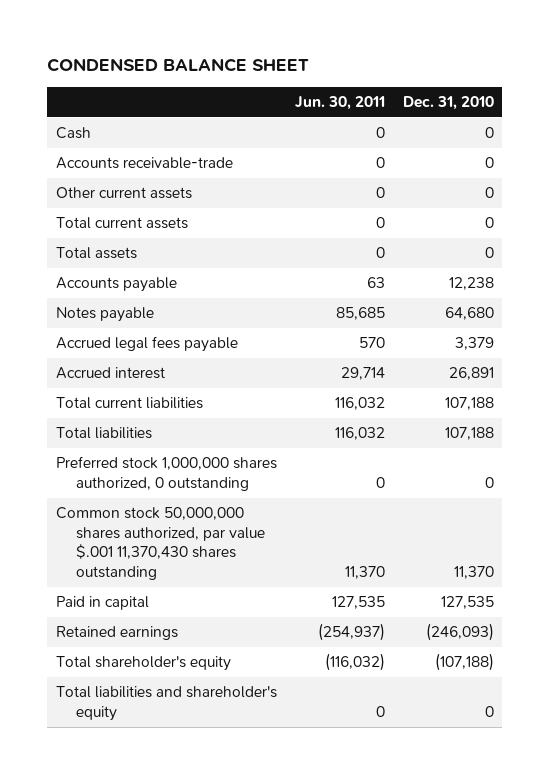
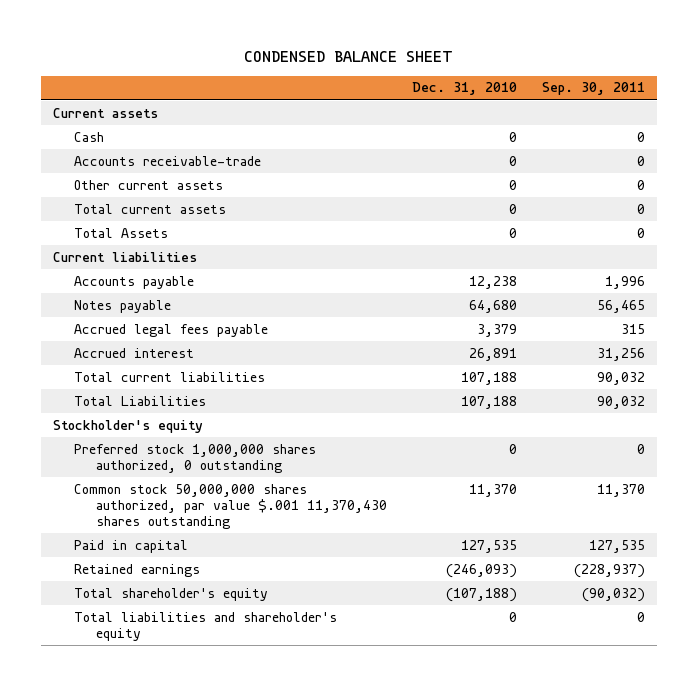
[294,96,385,111] Jun. 30, 2011 -> none
none -> [541,82,645,96] Sep. 30, 2011
none -> [53,107,159,118] Current assets
[55,247,137,260] Total assets -> [74,227,169,238] Total Assets
none -> [53,251,198,262] Current liabilities
[55,427,152,440] Total liabilities -> [74,395,207,406] Total Liabilities
none -> [53,419,204,433] Stockholder's equity

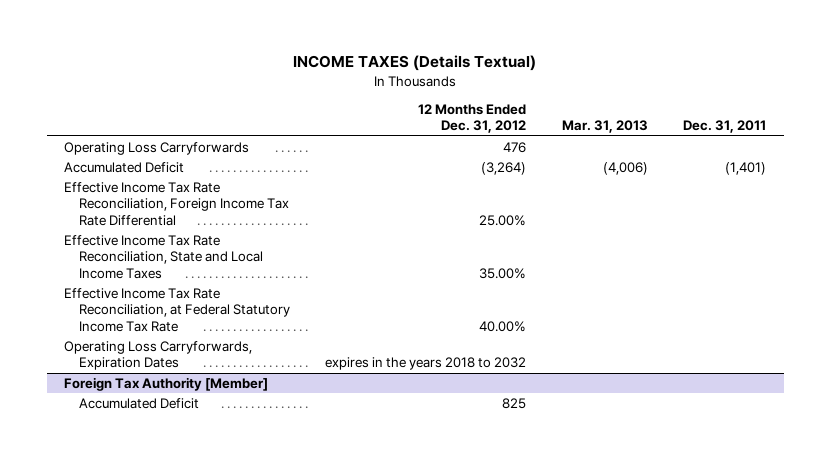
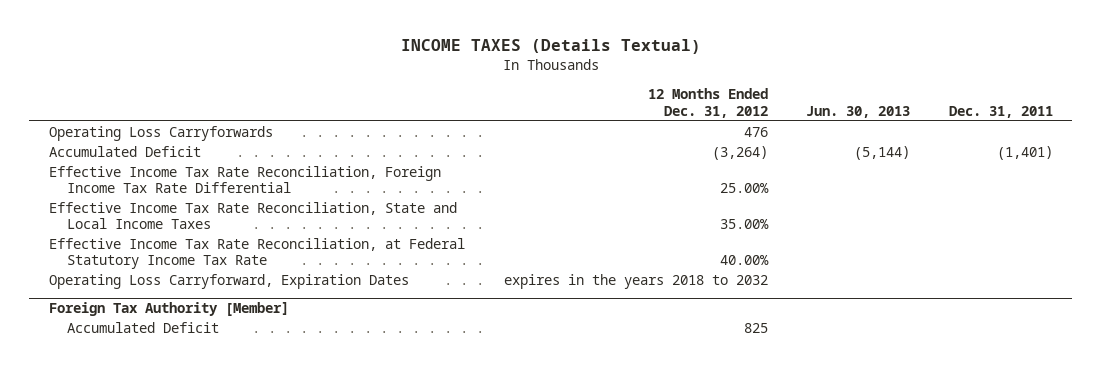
[561,120,648,134] Mar. 31, 2013 -> none
none -> [806,105,911,118] Jun. 30, 2013
[64,340,253,371] Operating Loss Carryforwards, Expiration Dates -> [48,274,409,290] Operating Loss Carryforward, Expiration Dates

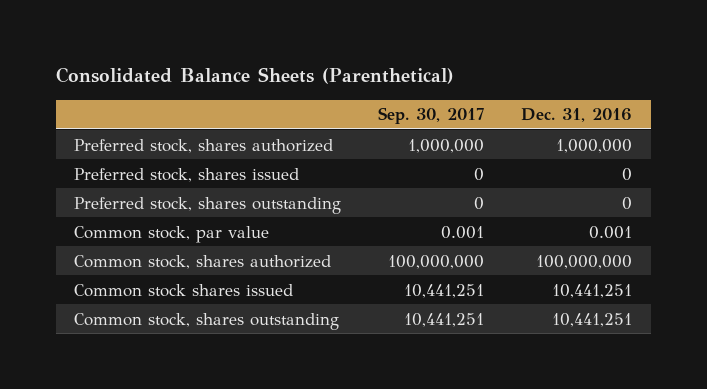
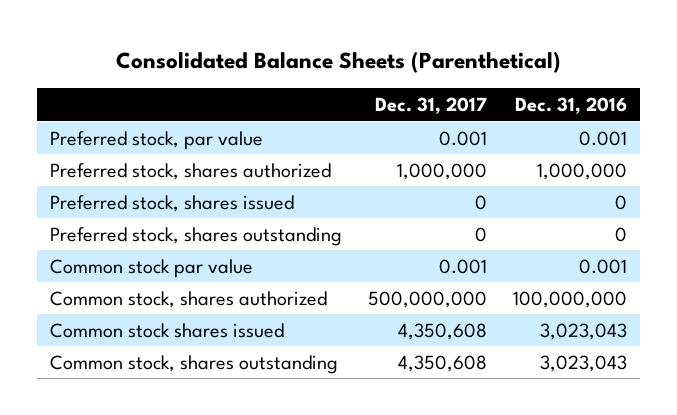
[378,107,485,125] Sep. 30, 2017 -> none
none -> [375,97,488,115] Dec. 31, 2017
none -> [50,130,264,150] Preferred stock, par value
[74,225,270,243] Common stock, par value -> [50,258,254,278] Common stock par value
[552,283,633,298] 10,441,251 -> [540,322,628,340] 3,023,043
[552,312,633,327] 10,441,251 -> [540,354,628,372] 3,023,043

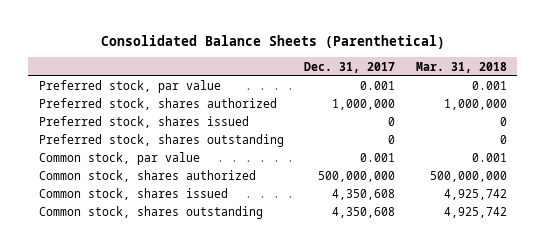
[515,97,628,115] Dec. 31, 2016 -> none
none -> [415,61,507,73] Mar. 31, 2018
[50,258,254,278] Common stock par value -> [38,152,200,166] Common stock, par value
[50,322,285,338] Common stock shares issued -> [38,188,228,201] Common stock, shares issued

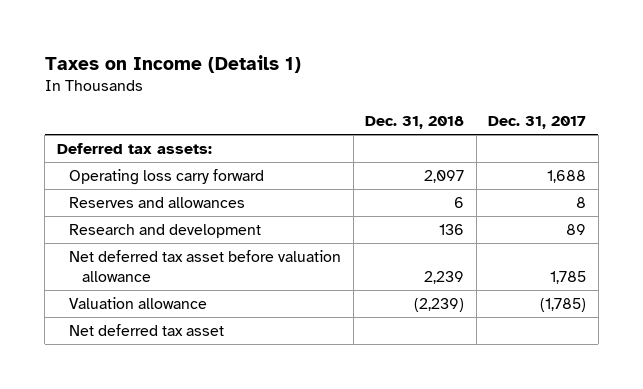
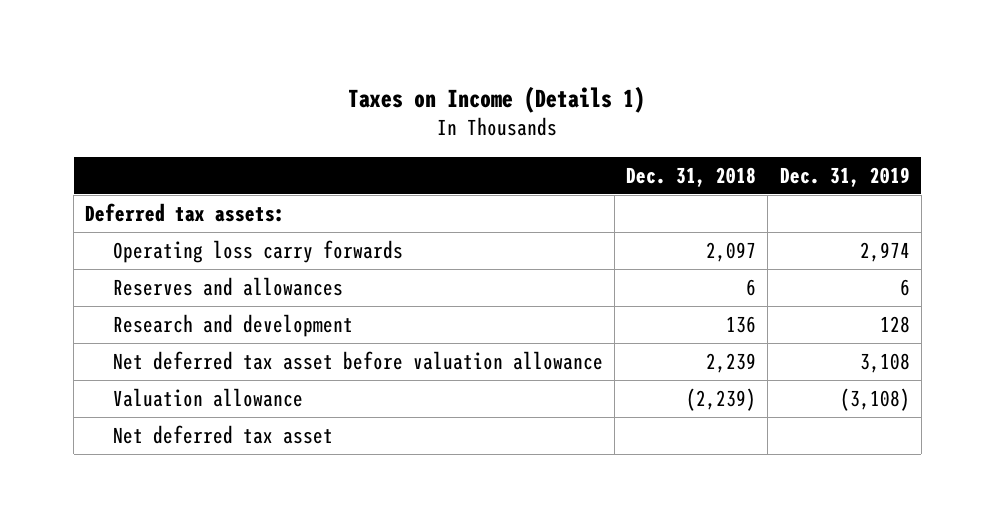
[488,116,587,130] Dec. 31, 2017 -> none
none -> [779,166,910,187] Dec. 31, 2019
[69,168,265,185] Operating loss carry forward -> [113,239,404,263] Operating loss carry forwards

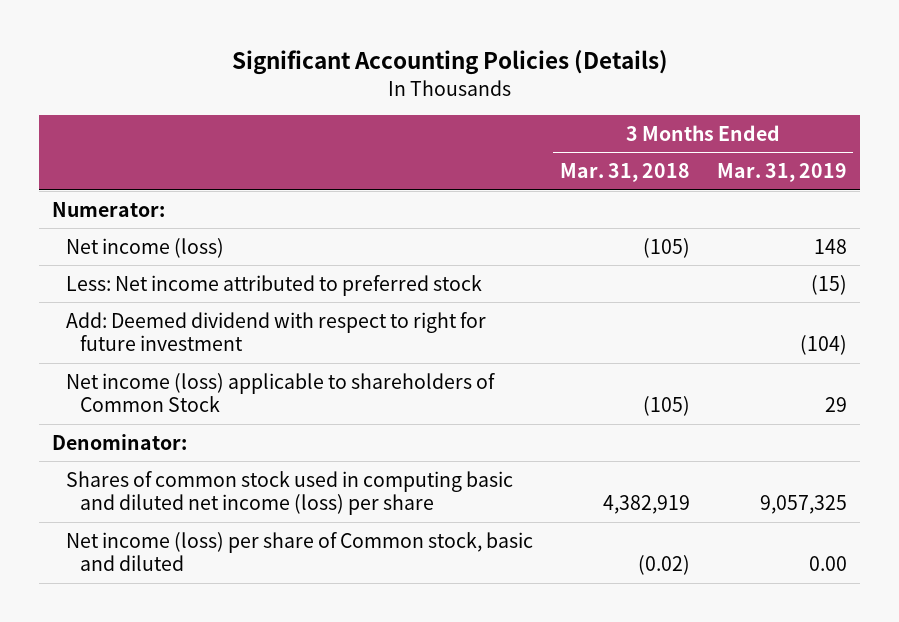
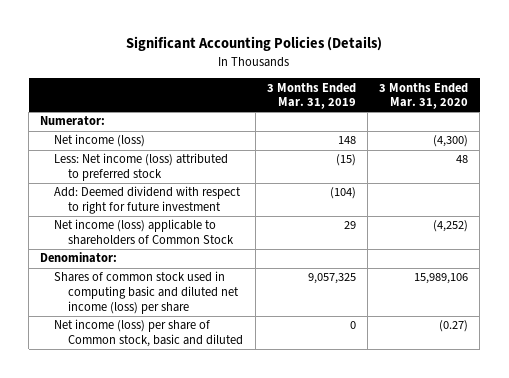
[560,163,691,183] Mar. 31, 2018 -> none
none -> [379,82,469,110] 3 Months Ended Mar. 31, 2020
[66,274,483,296] Less: Net income attributed to preferred stock -> [54,153,229,182] Less: Net income (loss) attributed to preferred stock
[808,556,847,572] 0.00 -> [349,321,356,330] 0

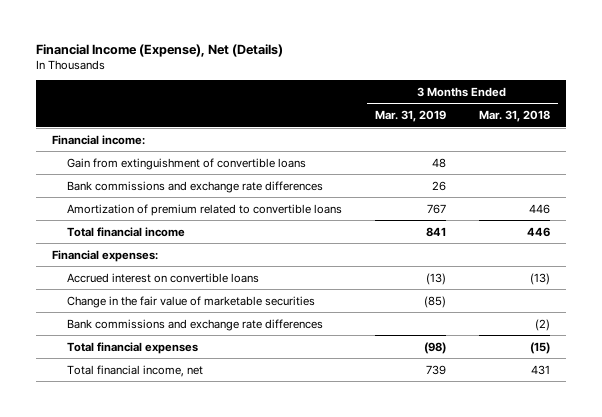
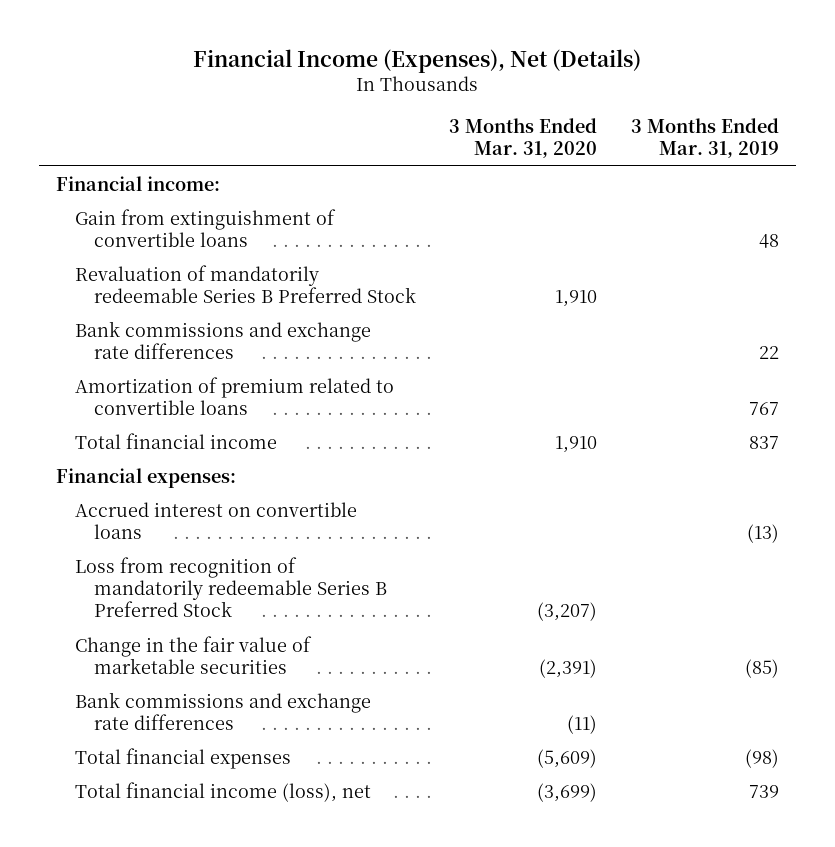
[35,43,283,57] Financial Income (Expense), Net (Details) -> [193,48,642,73] Financial Income (Expenses), Net (Details)
[478,110,550,123] Mar. 31, 2018 -> none
none -> [449,117,598,159] 3 Months Ended Mar. 31, 2020
none -> [74,264,416,303] Revaluation of mandatorily redeemable Series B Preferred Stock
[431,180,446,191] 26 -> [758,345,779,359] 22
[425,226,446,237] 841 -> [748,435,779,449] 837
none -> [74,556,387,618] Loss from recognition of mandatorily redeemable Series B Preferred Stock
[66,364,203,377] Total financial income, net -> [74,781,371,802] Total financial income (loss), net

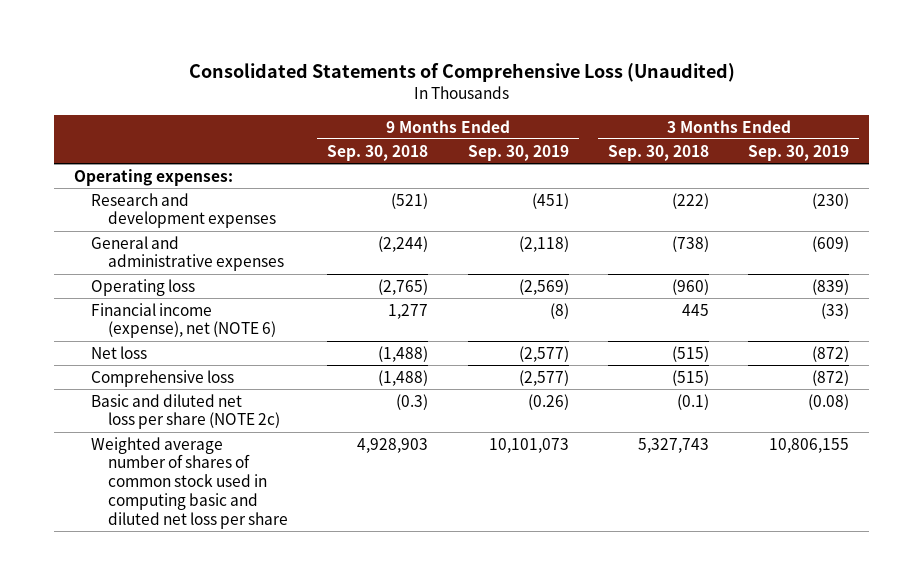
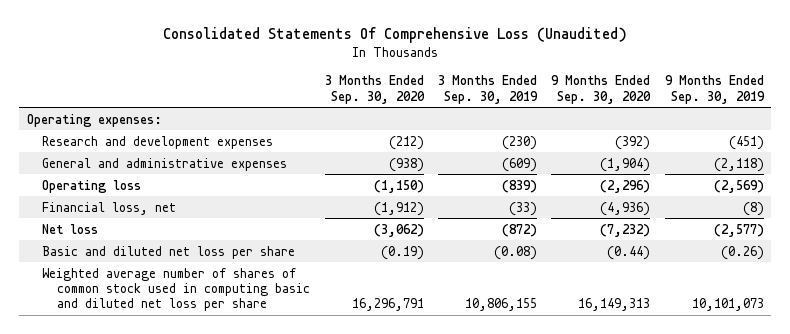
[188,63,735,83] Consolidated Statements of Comprehensive Loss (Unaudited) -> [163,27,628,44] Consolidated Statements Of Comprehensive Loss (Unaudited)
[327,144,429,161] Sep. 30, 2018 -> none
[608,144,710,161] Sep. 30, 2018 -> none
none -> [324,75,425,104] 3 Months Ended Sep. 30, 2020
none -> [551,75,652,104] 9 Months Ended Sep. 30, 2020
[90,302,276,339] Financial income (expense), net (NOTE 6) -> [41,201,176,215] Financial loss, net
[90,369,234,387] Comprehensive loss -> none
[90,393,280,430] Basic and diluted net loss per share (NOTE 2c) -> [41,245,295,259] Basic and diluted net loss per share

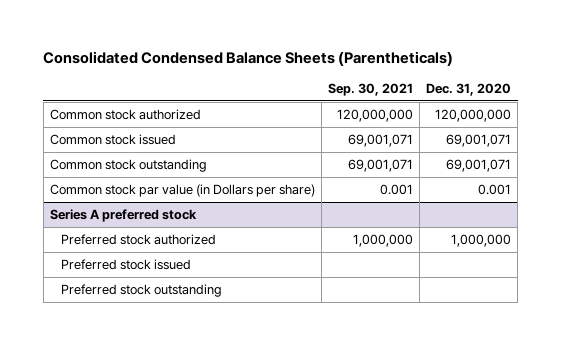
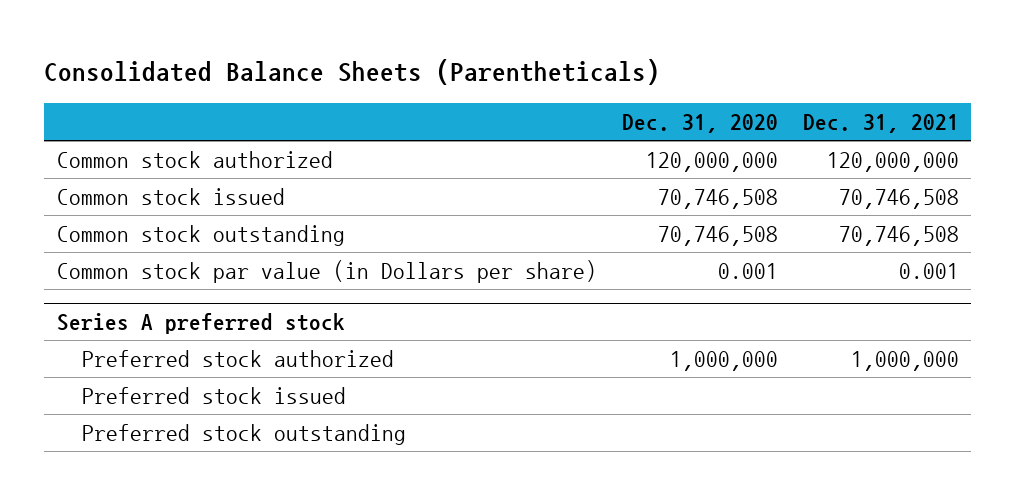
[43,50,454,66] Consolidated Condensed Balance Sheets (Parentheticals) -> [44,59,661,86] Consolidated Balance Sheets (Parentheticals)
[327,82,413,96] Sep. 30, 2021 -> none
none -> [802,114,959,134] Dec. 31, 2021
[445,134,511,148] 69,001,071 -> [657,188,778,209] 70,746,508
[445,159,511,173] 69,001,071 -> [657,225,778,246] 70,746,508

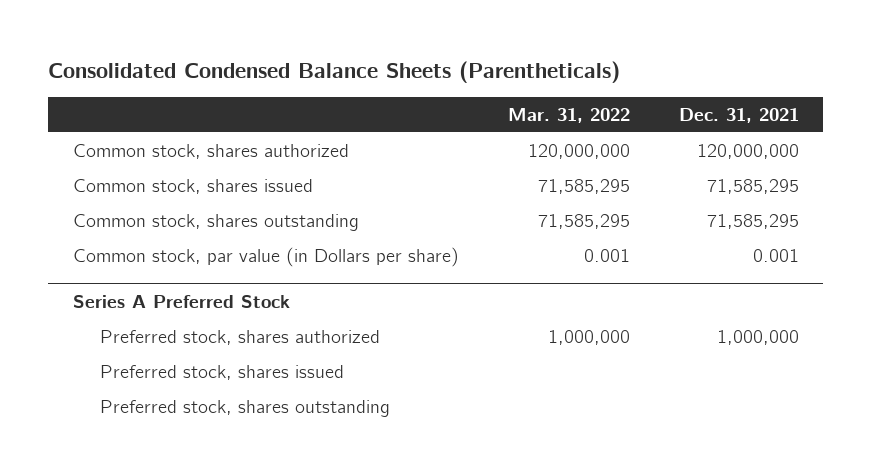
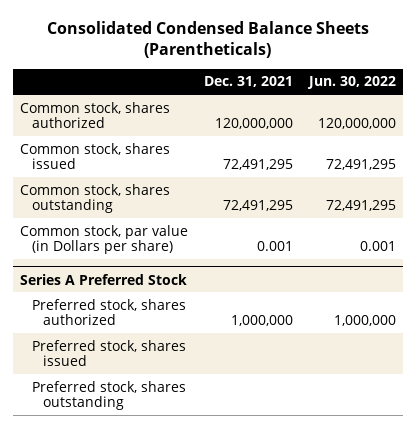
[507,107,630,123] Mar. 31, 2022 -> none
none -> [306,76,396,90] Jun. 30, 2022
[706,179,799,195] 71,585,295 -> [223,159,294,171] 72,491,295
[706,214,799,230] 71,585,295 -> [223,200,294,212] 72,491,295

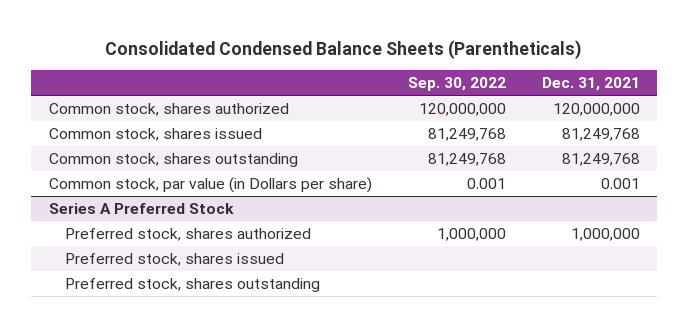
[306,76,396,90] Jun. 30, 2022 -> none
none -> [407,77,506,92] Sep. 30, 2022
[223,159,294,171] 72,491,295 -> [561,127,640,141] 81,249,768
[223,200,294,212] 72,491,295 -> [561,152,640,166] 81,249,768

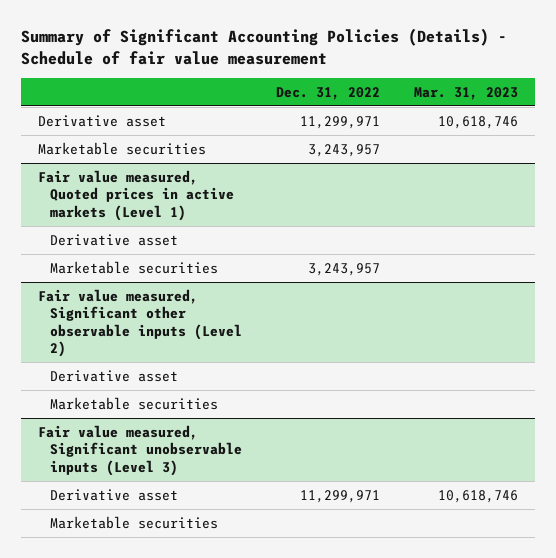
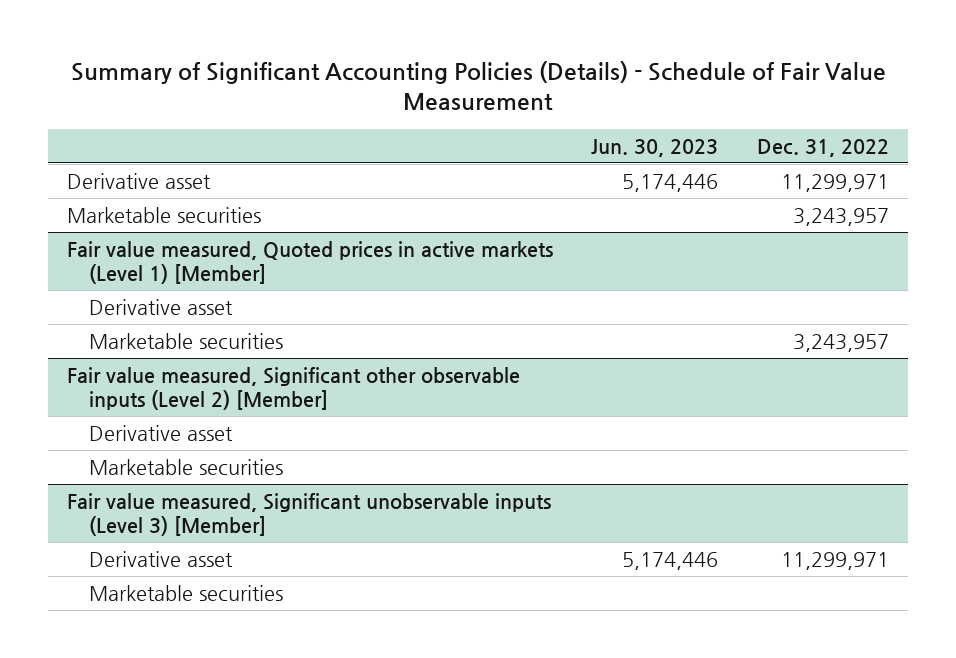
[20,28,507,66] Summary of Significant Accounting Policies (Details) - Schedule of fair value measurement -> [70,60,886,111] Summary of Significant Accounting Policies (Details) - Schedule of Fair Value Measurement
[413,86,518,100] Mar. 31, 2023 -> none
none -> [591,138,719,157] Jun. 30, 2023
[37,169,235,221] Fair value measured, Quoted prices in active markets (Level 1) -> [67,240,554,285] Fair value measured, Quoted prices in active markets (Level 1) [Member]
[37,288,243,358] Fair value measured, Significant other observable inputs (Level 2) -> [67,366,521,411] Fair value measured, Significant other observable inputs (Level 2) [Member]
[37,424,243,476] Fair value measured, Significant unobservable inputs (Level 3) -> [67,492,552,537] Fair value measured, Significant unobservable inputs (Level 3) [Member]

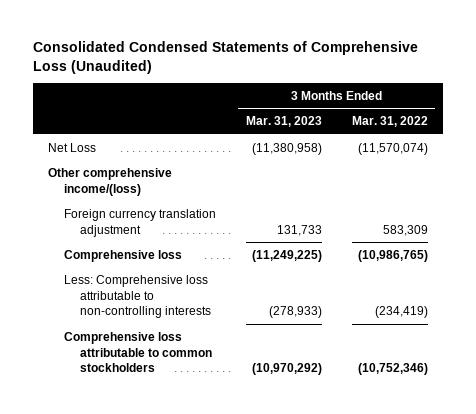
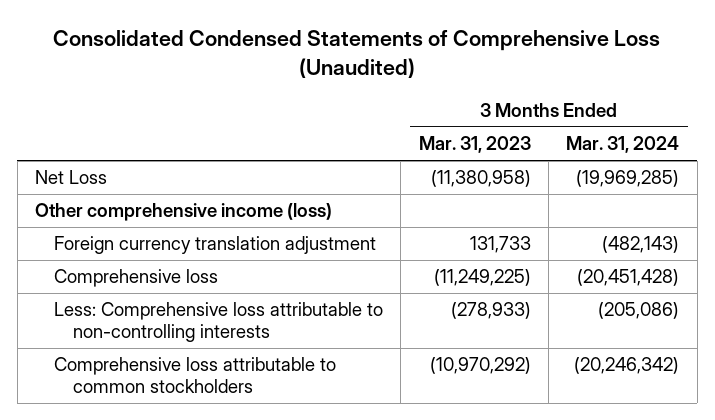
[351,116,428,128] Mar. 31, 2022 -> none
none -> [566,136,680,154] Mar. 31, 2024
[48,167,173,196] Other comprehensive income/(loss) -> [35,203,333,222] Other comprehensive income (loss)

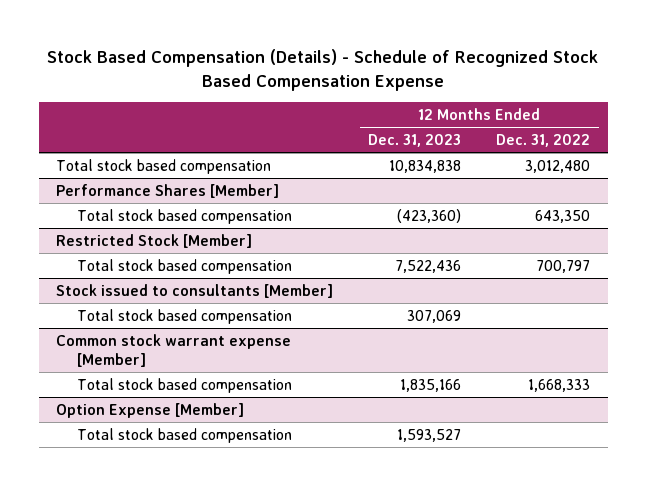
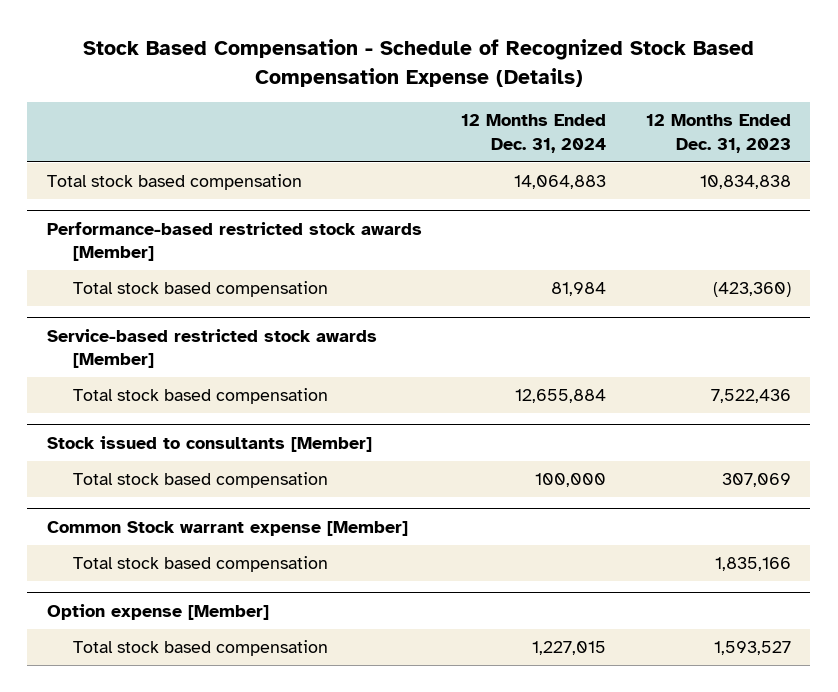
[47,48,599,91] Stock Based Compensation (Details) - Schedule of Recognized Stock Based Compensation Expense -> [82,39,754,87] Stock Based Compensation - Schedule of Recognized Stock Based Compensation Expense (Details)
[496,133,591,147] Dec. 31, 2022 -> none
none -> [461,114,607,153] 12 Months Ended Dec. 31, 2024
[56,183,280,198] Performance Shares [Member] -> [46,221,422,262] Performance-based restricted stock awards [Member]
[56,233,253,248] Restricted Stock [Member] -> [46,328,377,369] Service-based restricted stock awards [Member]
[56,333,292,367] Common stock warrant expense [Member] -> [46,520,408,536] Common Stock warrant expense [Member]
[56,402,245,418] Option Expense [Member] -> [46,603,269,620] Option expense [Member]

